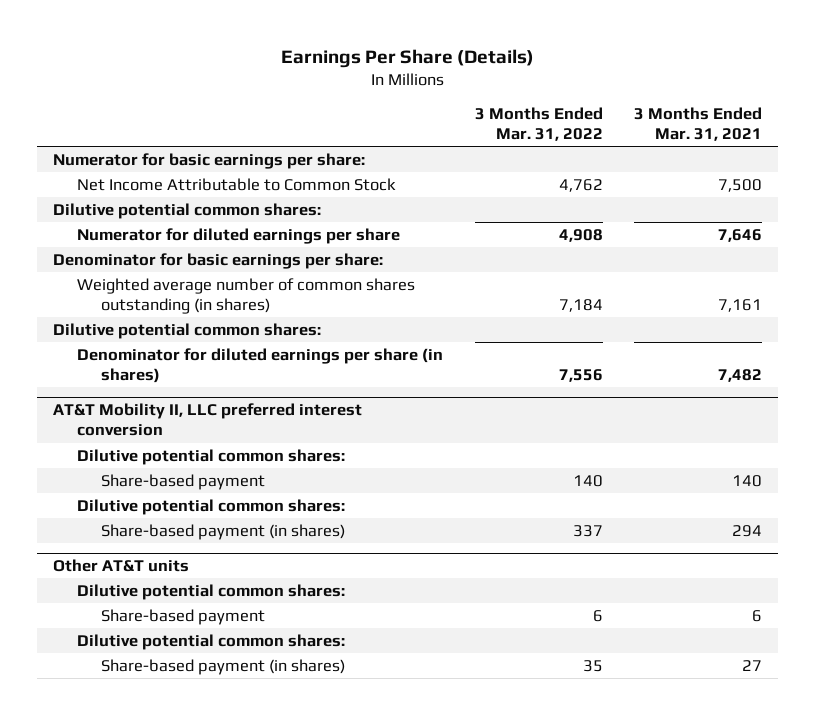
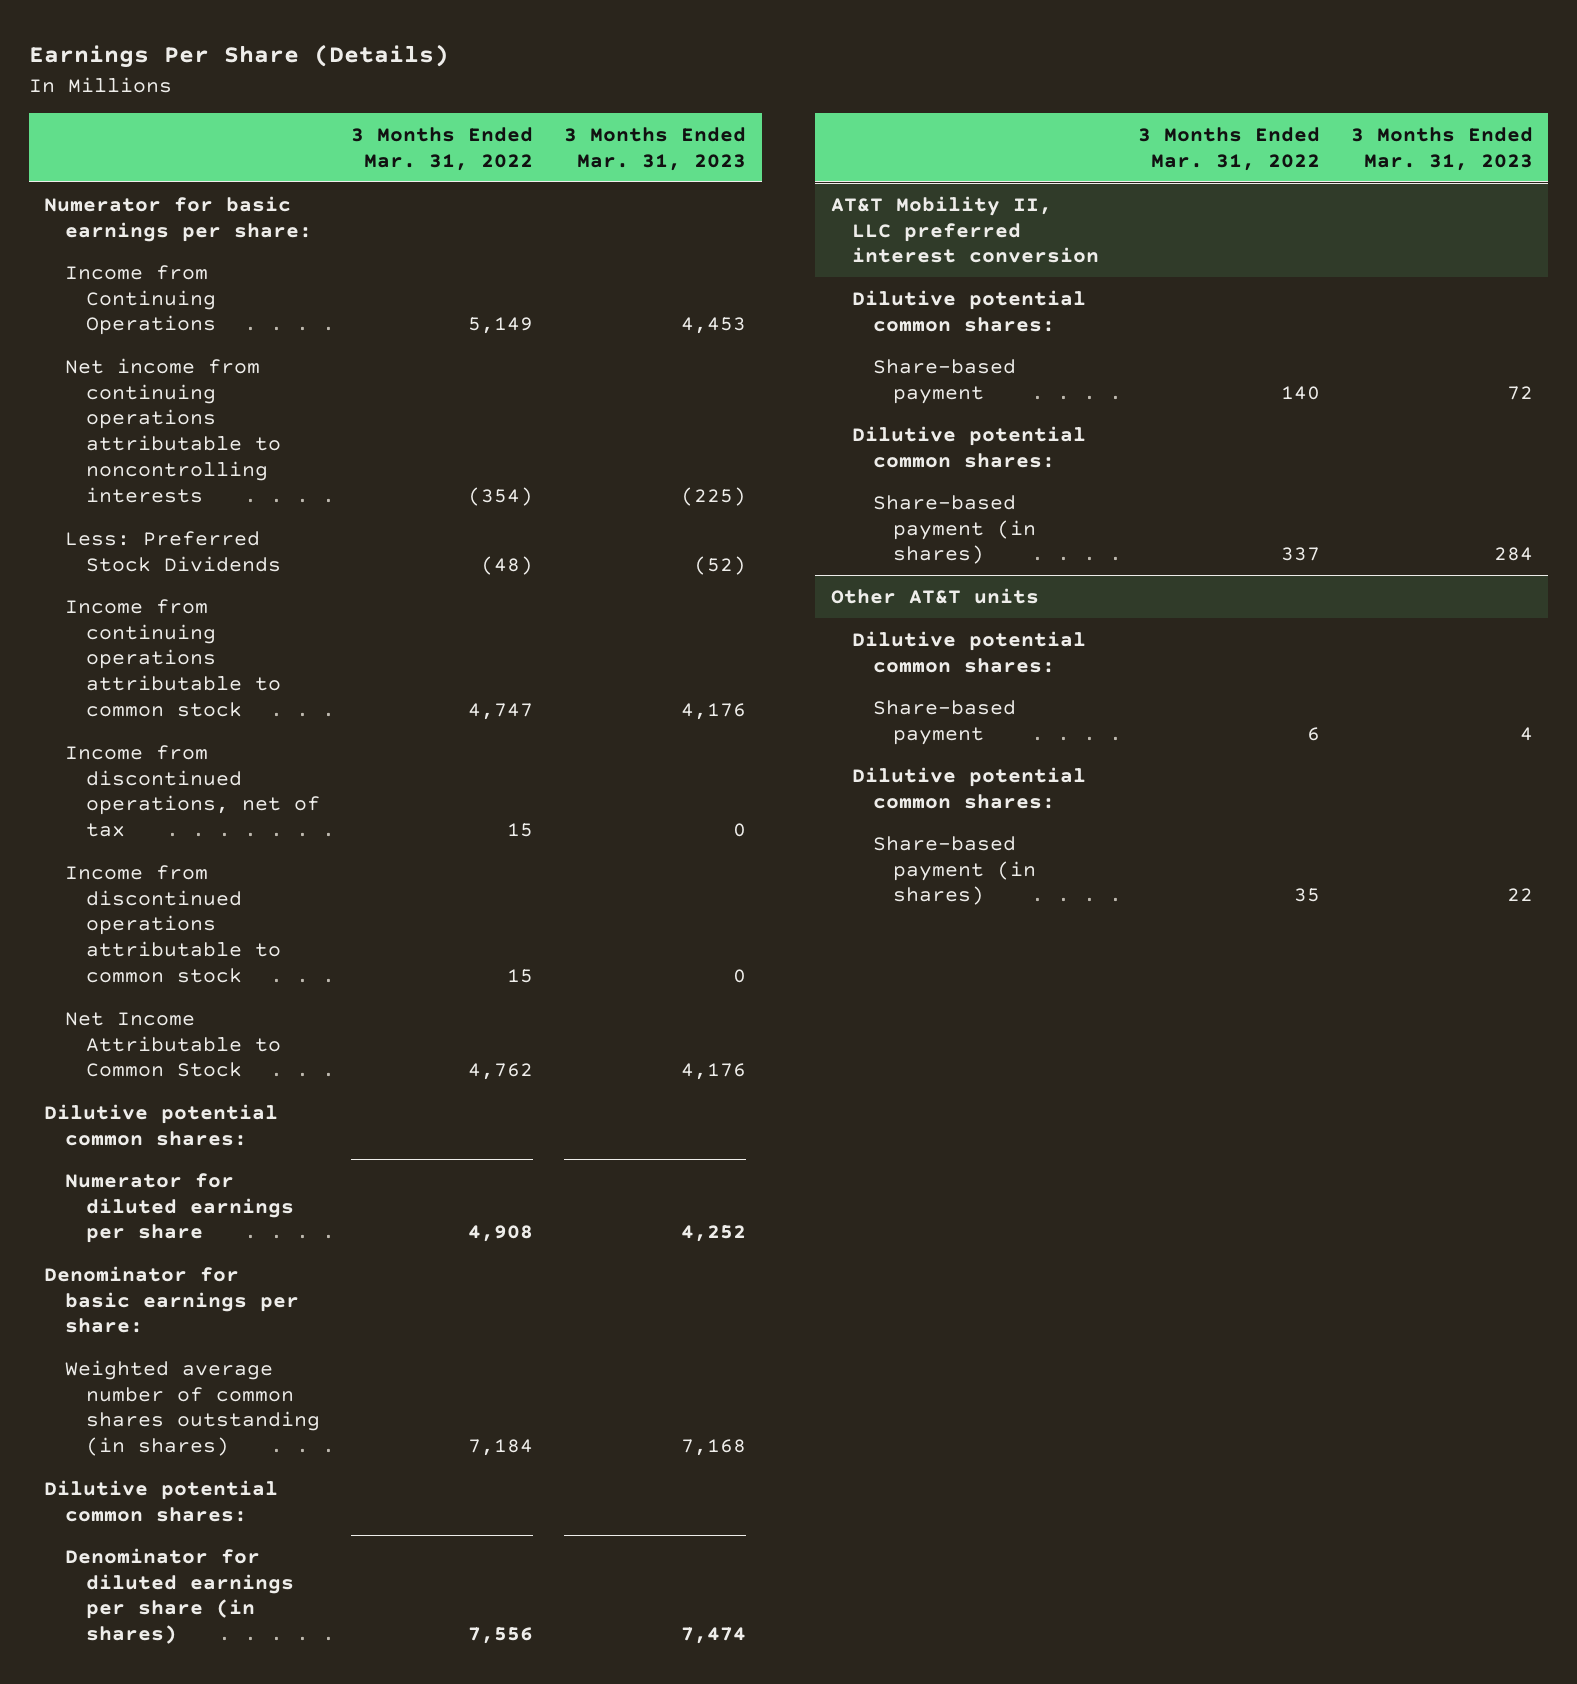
[634,106,763,142] 3 Months Ended Mar. 31, 2021 -> none
none -> [564,126,747,171] 3 Months Ended Mar. 31, 2023
none -> [65,264,216,336] Income from Continuing Operations
none -> [65,357,281,504] Net income from continuing operations attributable to noncontrolling interests
none -> [65,530,281,572] Less: Preferred Stock Dividends
none -> [65,598,281,718] Income from continuing operations attributable to common stock
none -> [65,744,320,838] Income from discontinued operations, net of tax
none -> [65,864,281,984] Income from discontinued operations attributable to common stock

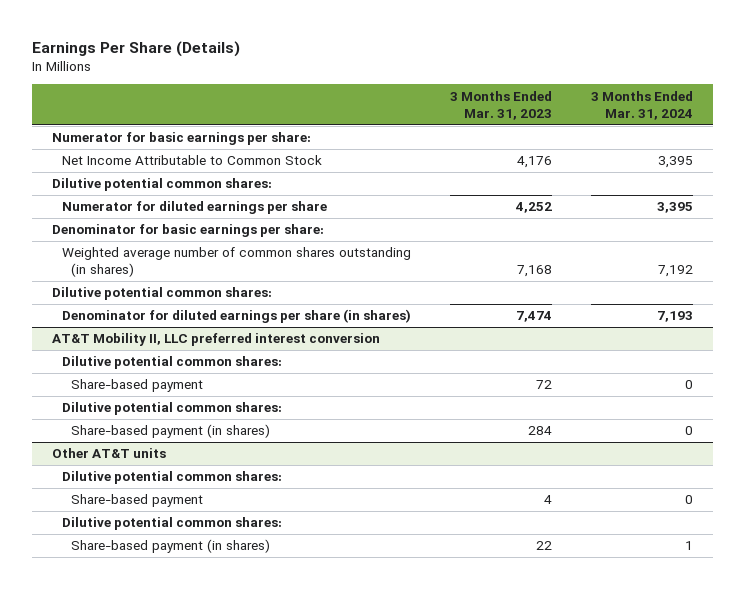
[351,126,534,171] 3 Months Ended Mar. 31, 2022 -> none
none -> [590,90,693,120] 3 Months Ended Mar. 31, 2024
[65,264,216,336] Income from Continuing Operations -> none
[65,357,281,504] Net income from continuing operations attributable to noncontrolling interests -> none
[65,530,281,572] Less: Preferred Stock Dividends -> none
[65,598,281,718] Income from continuing operations attributable to common stock -> none
[65,744,320,838] Income from discontinued operations, net of tax -> none
[65,864,281,984] Income from discontinued operations attributable to common stock -> none

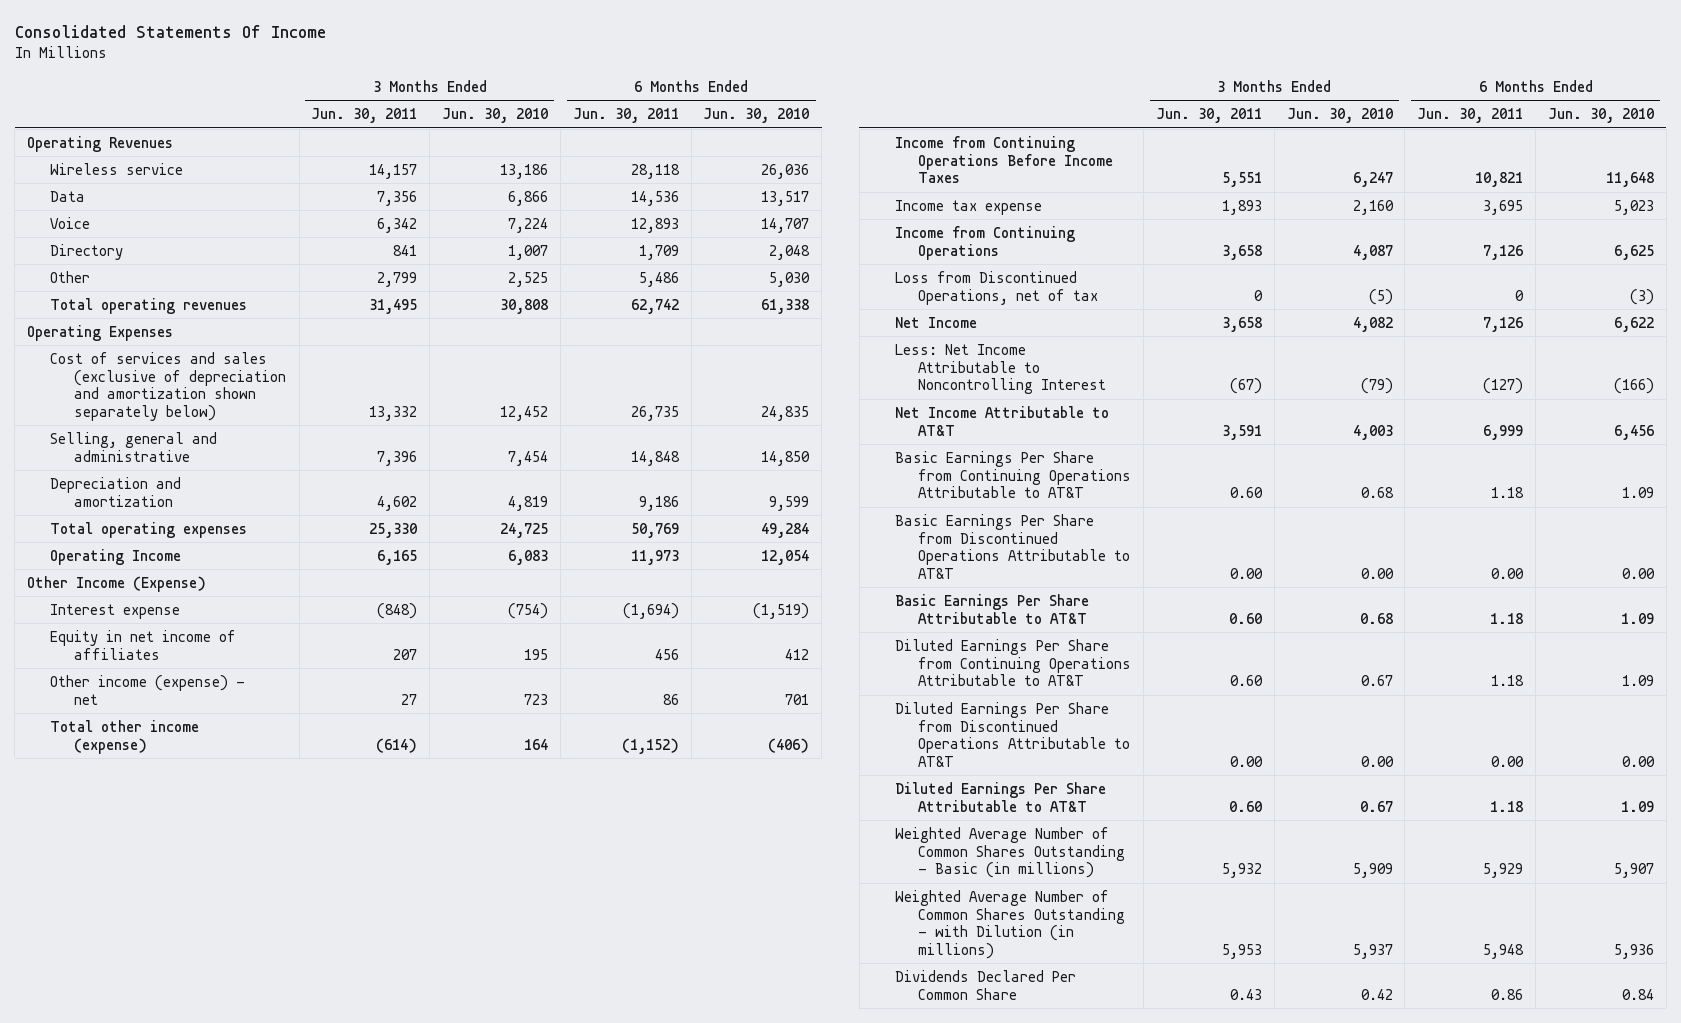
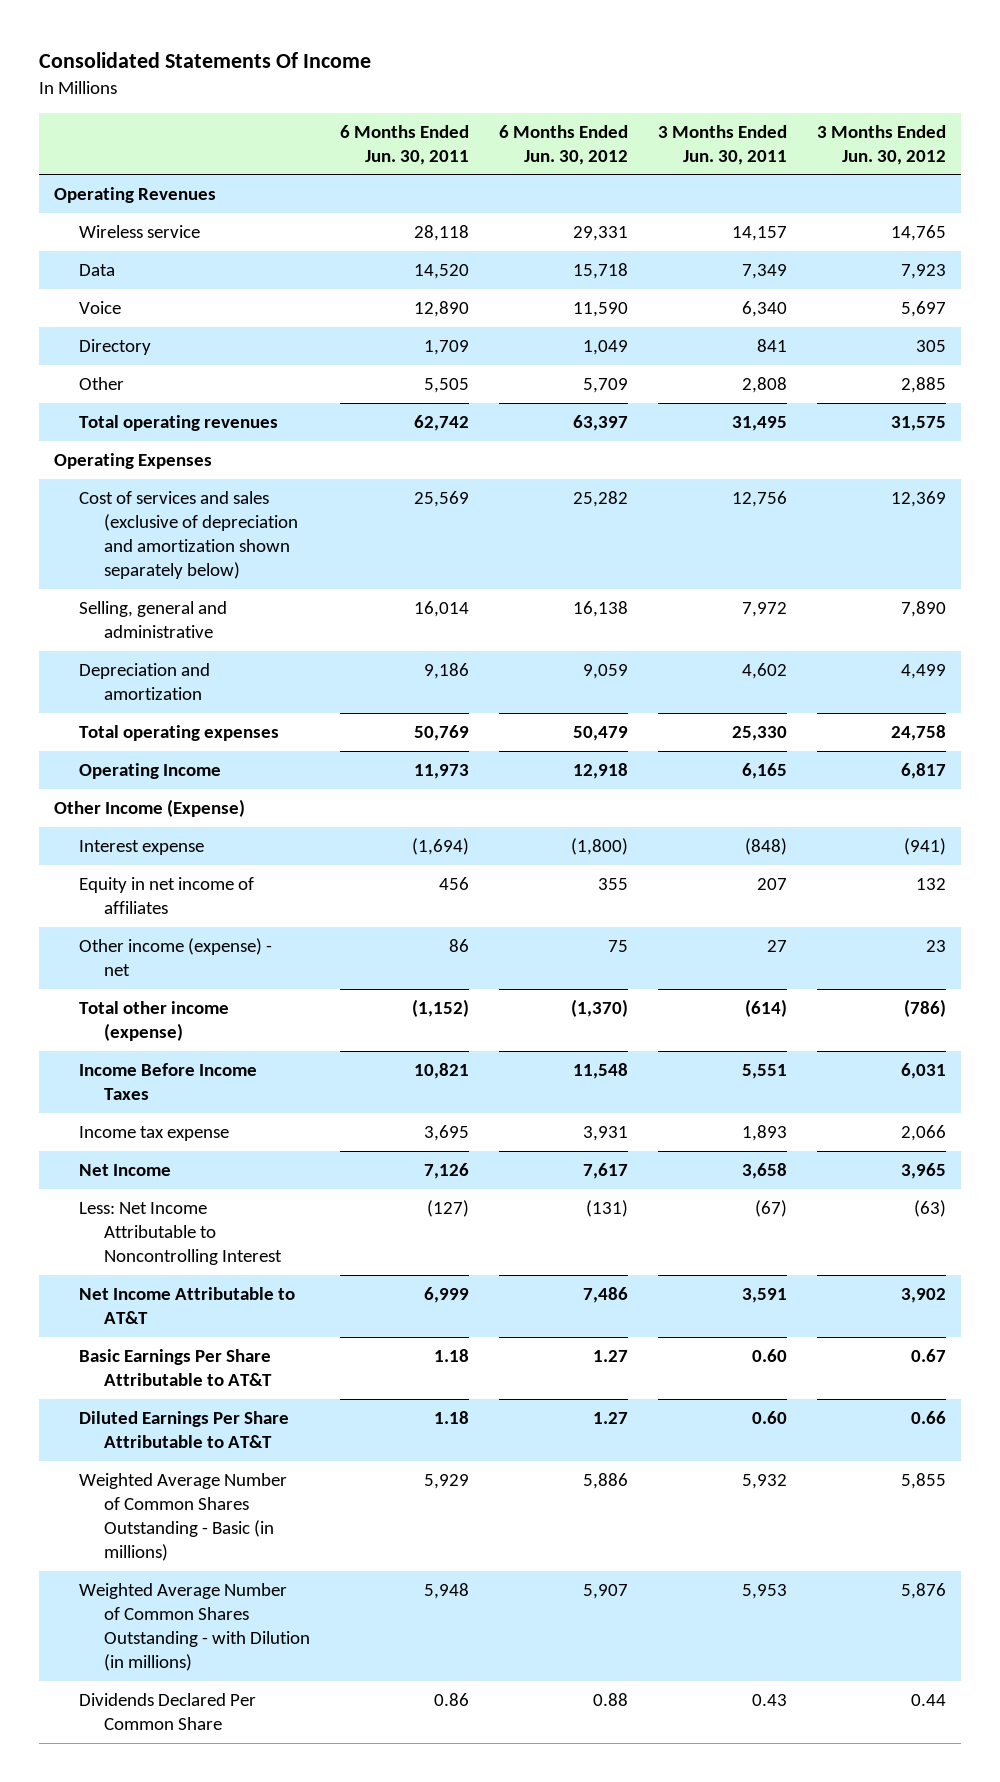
[442,108,549,124] Jun. 30, 2010 -> none
[703,108,810,124] Jun. 30, 2010 -> none
none -> [498,124,628,165] 6 Months Ended Jun. 30, 2012
none -> [817,124,947,165] 3 Months Ended Jun. 30, 2012
[377,190,418,206] 7,356 -> [741,264,787,280] 7,349
[630,190,679,206] 14,536 -> [413,264,469,280] 14,520
[377,217,418,233] 6,342 -> [741,301,787,318] 6,340
[630,217,679,233] 12,893 -> [413,301,469,318] 12,890
[377,271,418,287] 2,799 -> [741,377,787,394] 2,808
[638,271,679,287] 5,486 -> [423,378,469,394] 5,505
[369,405,418,421] 13,332 -> [731,491,787,508] 12,756
[630,405,679,421] 26,735 -> [413,491,469,508] 25,569
[377,450,418,466] 7,396 -> [741,602,787,618] 7,972
[630,450,680,466] 14,848 -> [413,601,469,618] 16,014
[894,135,1114,184] Income from Continuing Operations Before Income Taxes -> [78,1063,257,1101] Income Before Income Taxes
[894,225,1075,260] Income from Continuing Operations -> none
[894,270,1099,305] Loss from Discontinued Operations, net of tax -> none
[894,450,1132,499] Basic Earnings Per Share from Continuing Operations Attributable to AT&T -> none
[894,513,1131,579] Basic Earnings Per Share from Discontinued Operations Attributable to AT&T -> none
[894,638,1132,687] Diluted Earnings Per Share from Continuing Operations Attributable to AT&T -> none
[894,701,1131,767] Diluted Earnings Per Share from Discontinued Operations Attributable to AT&T -> none

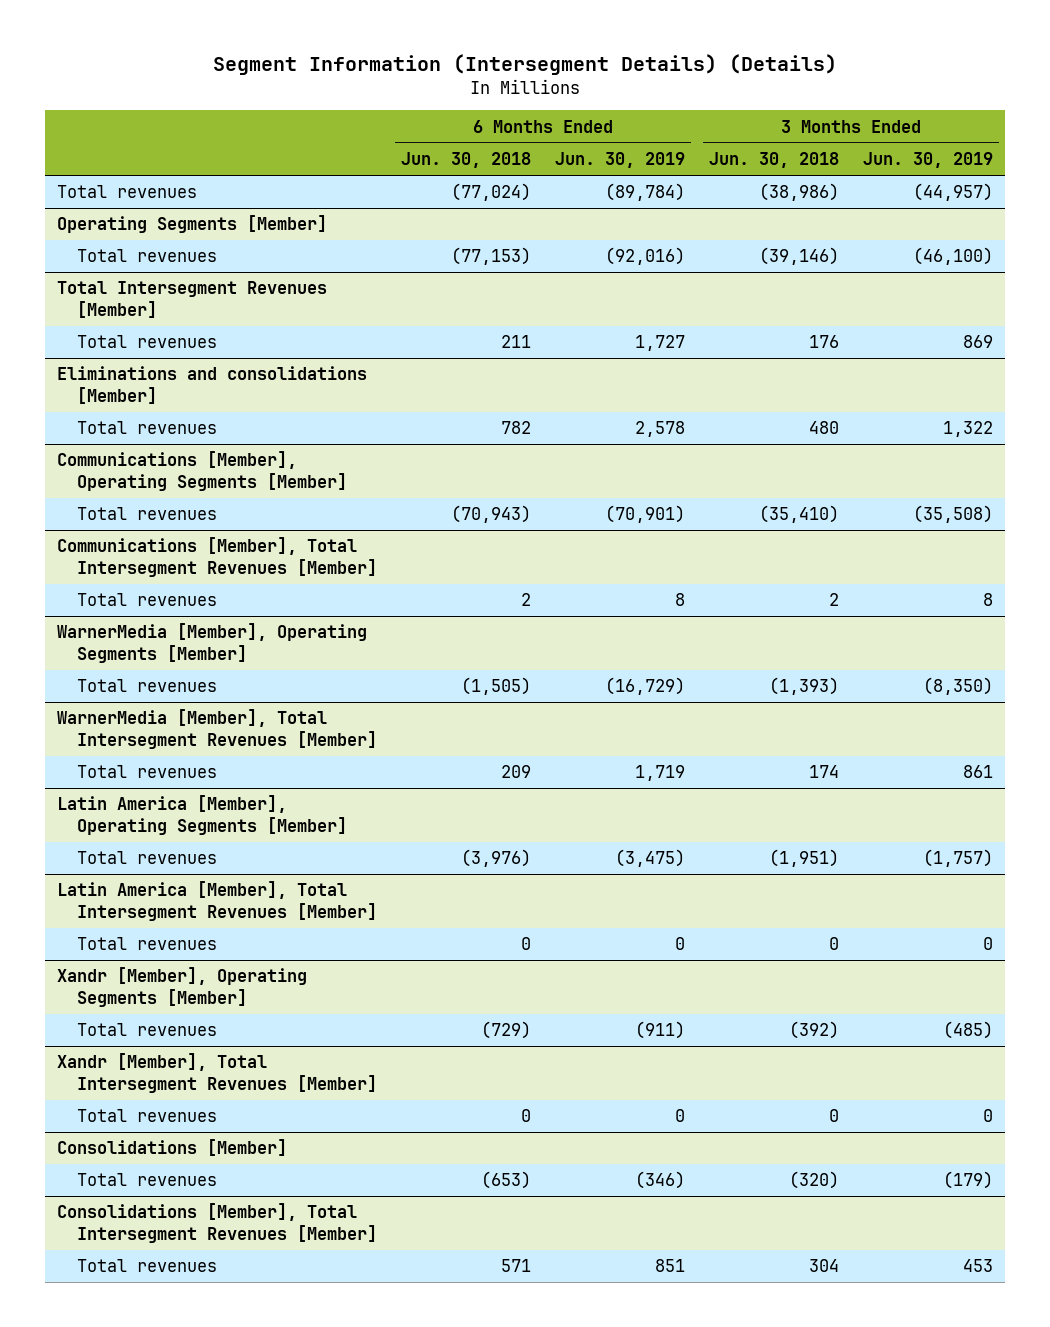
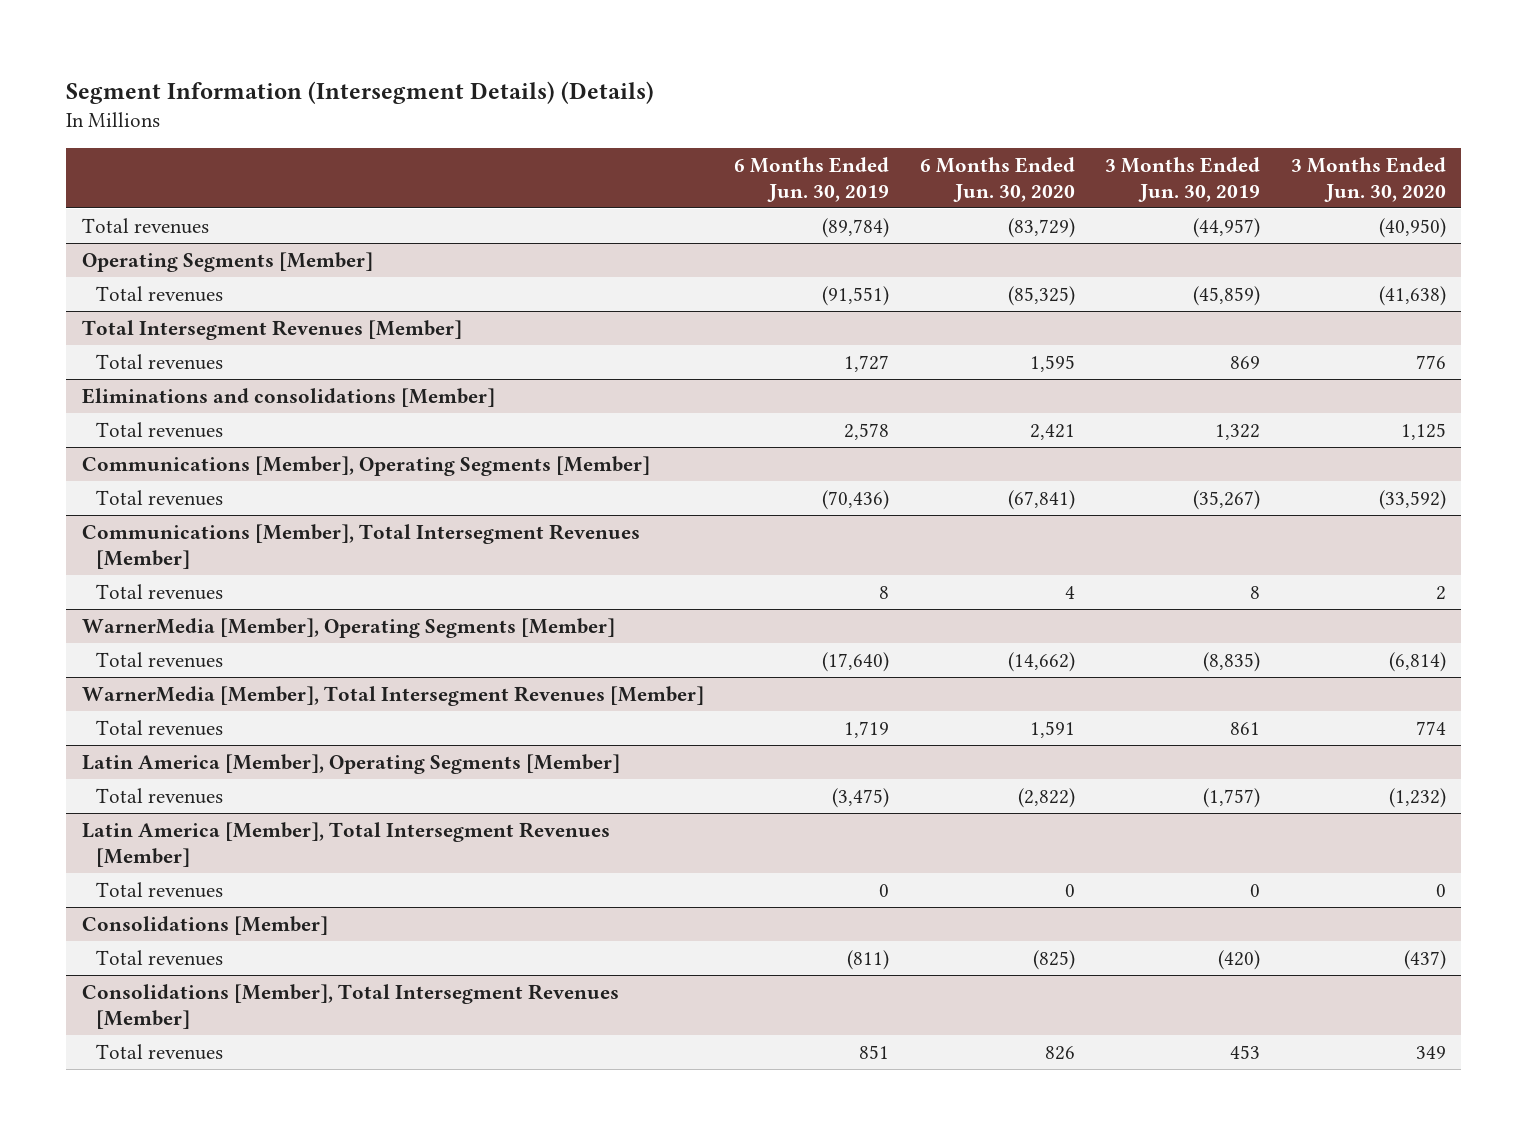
[400,152,531,169] Jun. 30, 2018 -> none
[709,152,840,169] Jun. 30, 2018 -> none
none -> [919,156,1075,202] 6 Months Ended Jun. 30, 2020
none -> [1291,156,1447,202] 3 Months Ended Jun. 30, 2020
[604,247,685,266] (92,016) -> [822,285,890,306] (91,551)
[913,247,994,266] (46,100) -> [1193,285,1261,306] (45,859)
[604,505,685,524] (70,901) -> [822,489,890,510] (70,436)
[913,505,994,524] (35,508) -> [1193,489,1261,510] (35,267)
[604,677,685,696] (16,729) -> [822,651,890,672] (17,640)
[923,677,994,696] (8,350) -> [1203,651,1261,672] (8,835)
[56,967,307,1007] Xandr [Member], Operating Segments [Member] -> none
[76,1023,217,1037] Total revenues -> none
[56,1053,377,1093] Xandr [Member], Total Intersegment Revenues [Member] -> none
[76,1109,217,1123] Total revenues -> none
[634,1171,685,1190] (346) -> [847,949,890,970] (811)
[943,1171,994,1190] (179) -> [1218,949,1261,970] (420)

